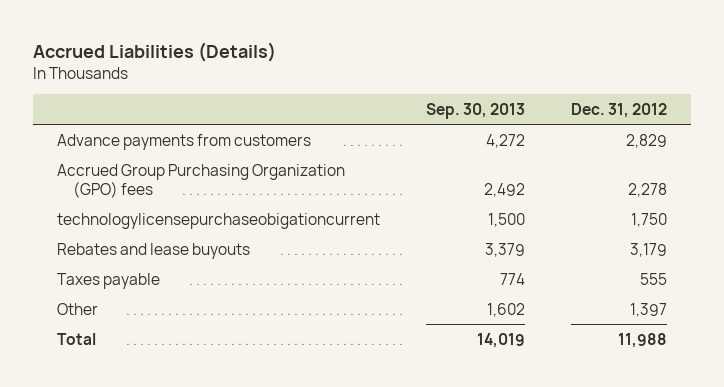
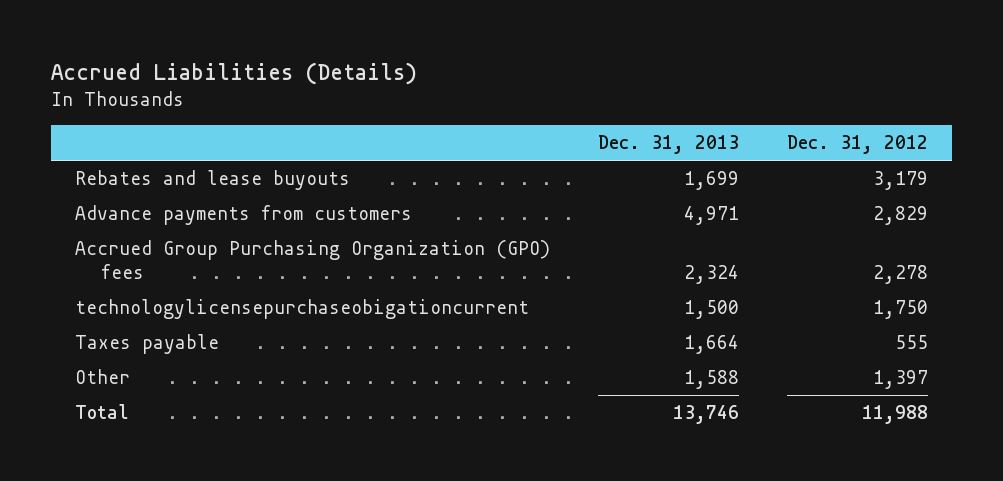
[425,102,525,119] Sep. 30, 2013 -> none
none -> [597,134,739,154] Dec. 31, 2013
[56,242,250,259] Rebates and lease buyouts -> [74,170,350,191] Rebates and lease buyouts

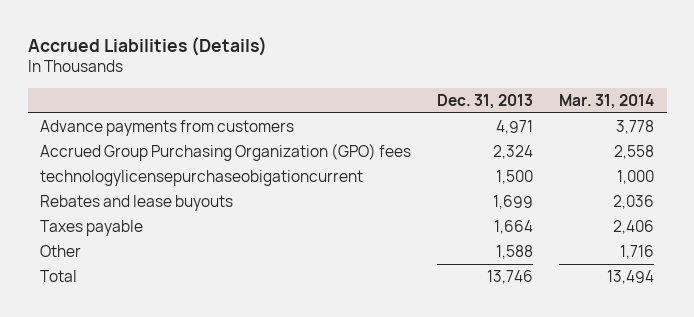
[786,134,928,154] Dec. 31, 2012 -> none
none -> [558,93,654,109] Mar. 31, 2014
[74,170,350,191] Rebates and lease buyouts -> [40,194,234,211] Rebates and lease buyouts

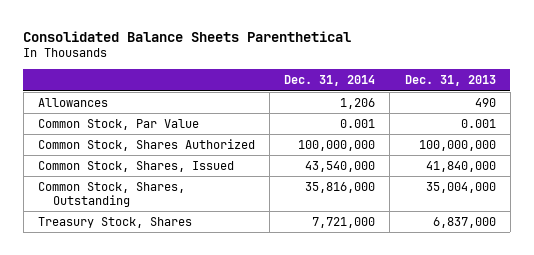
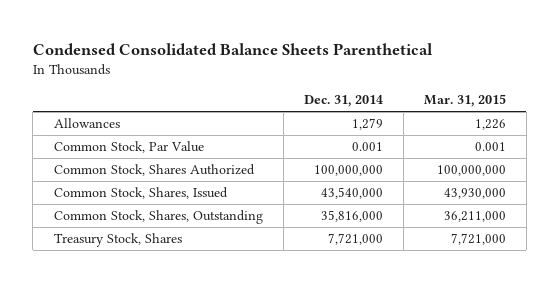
[23,30,352,42] Consolidated Balance Sheets Parenthetical -> [32,42,433,55] Condensed Consolidated Balance Sheets Parenthetical
[404,75,496,87] Dec. 31, 2013 -> none
none -> [423,94,506,108] Mar. 31, 2015
[340,97,376,109] 1,206 -> [351,118,383,131] 1,279

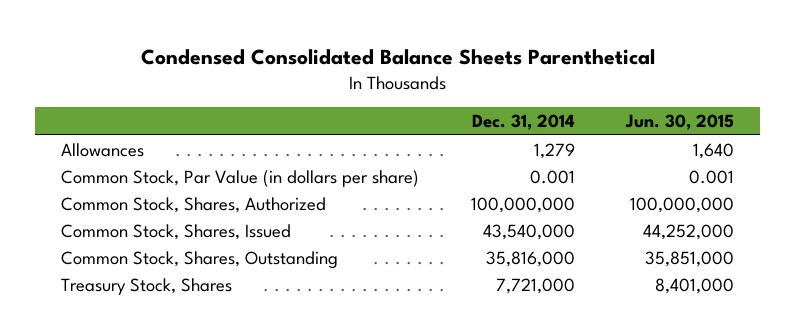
[423,94,506,108] Mar. 31, 2015 -> none
none -> [625,113,735,130] Jun. 30, 2015
[53,141,204,154] Common Stock, Par Value -> [60,169,419,187] Common Stock, Par Value (in dollars per share)
[53,164,255,177] Common Stock, Shares Authorized -> [60,196,326,213] Common Stock, Shares, Authorized

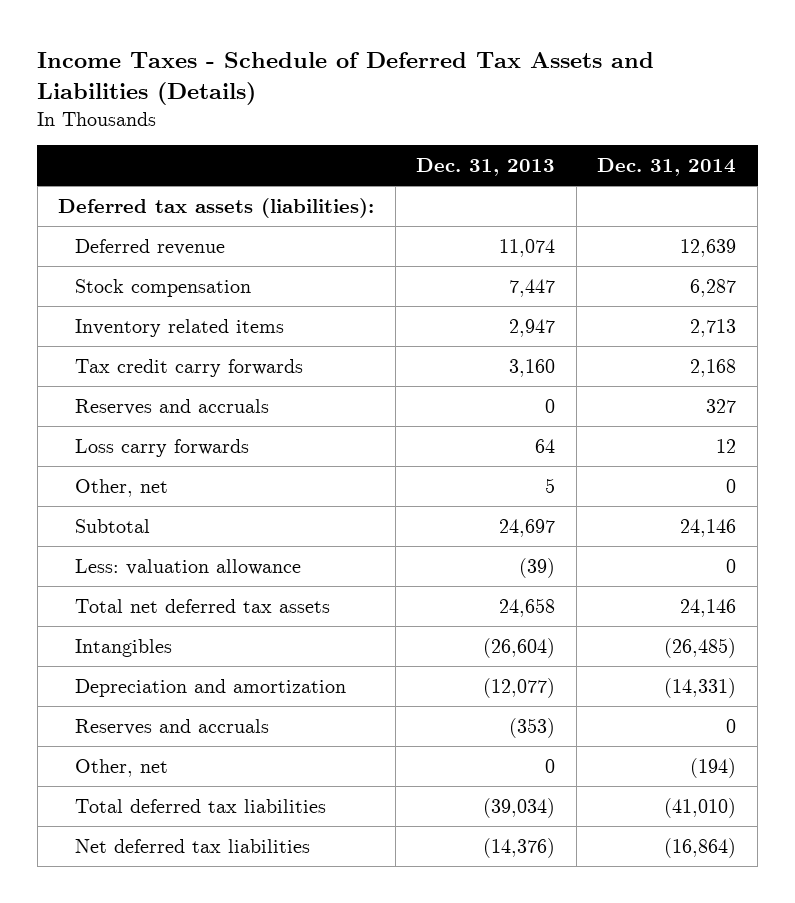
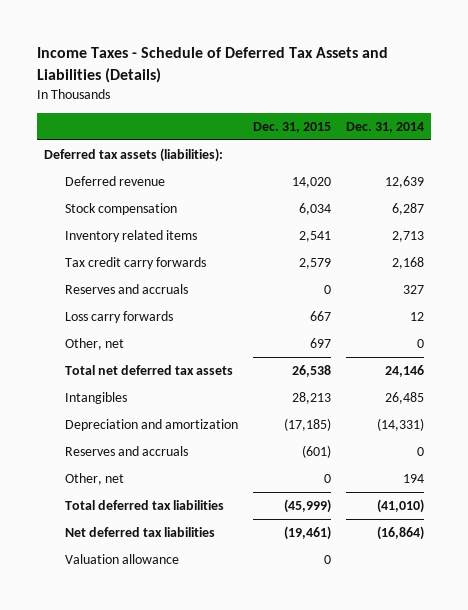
[416,158,556,177] Dec. 31, 2013 -> none
none -> [252,121,331,133] Dec. 31, 2015
[74,518,150,533] Subtotal -> none
[74,558,301,575] Less: valuation allowance -> none
[664,637,737,658] (26,485) -> [384,392,424,405] 26,485
[690,757,737,778] (194) -> [402,474,424,484] 194
none -> [65,554,180,565] Valuation allowance

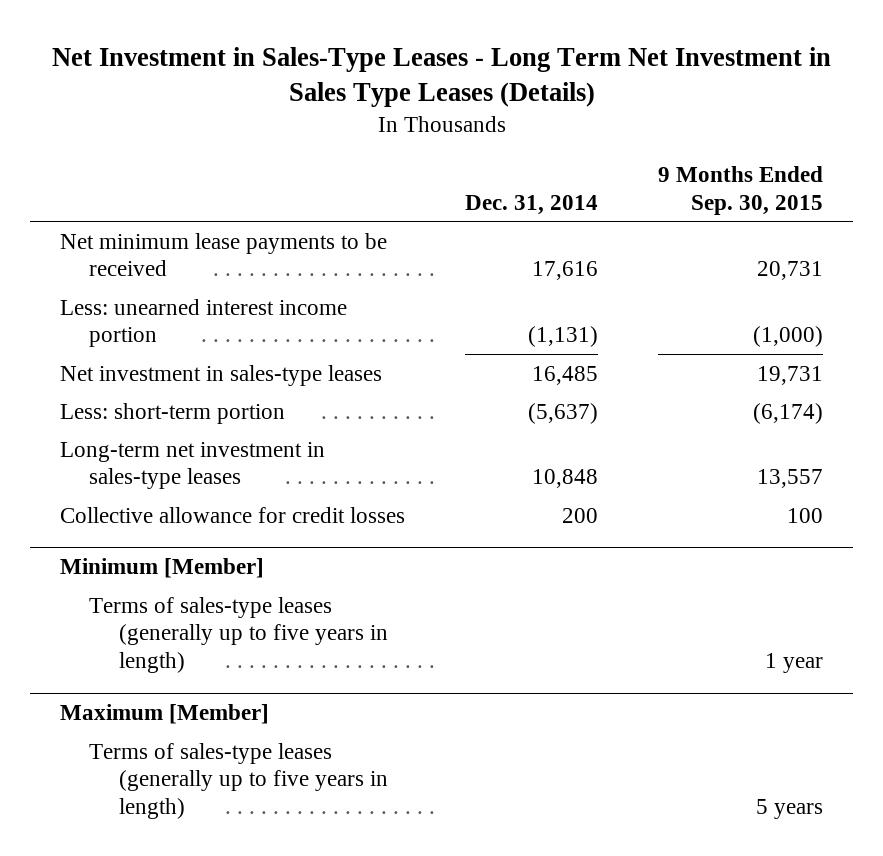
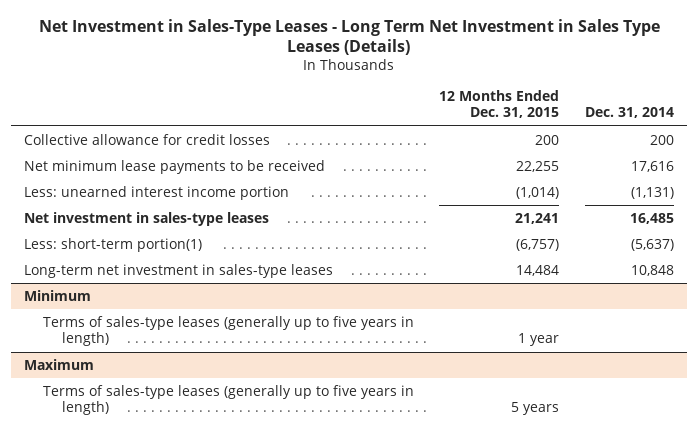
[657,165,823,215] 9 Months Ended Sep. 30, 2015 -> none
none -> [439,90,560,119] 12 Months Ended Dec. 31, 2015
[60,506,406,523] Collective allowance for credit losses -> [23,133,270,145] Collective allowance for credit losses
[60,402,286,424] Less: short-term portion -> [23,237,202,252] Less: short-term portion(1)
[60,558,265,579] Minimum [Member] -> [23,289,91,301] Minimum
[60,704,270,725] Maximum [Member] -> [23,358,94,370] Maximum

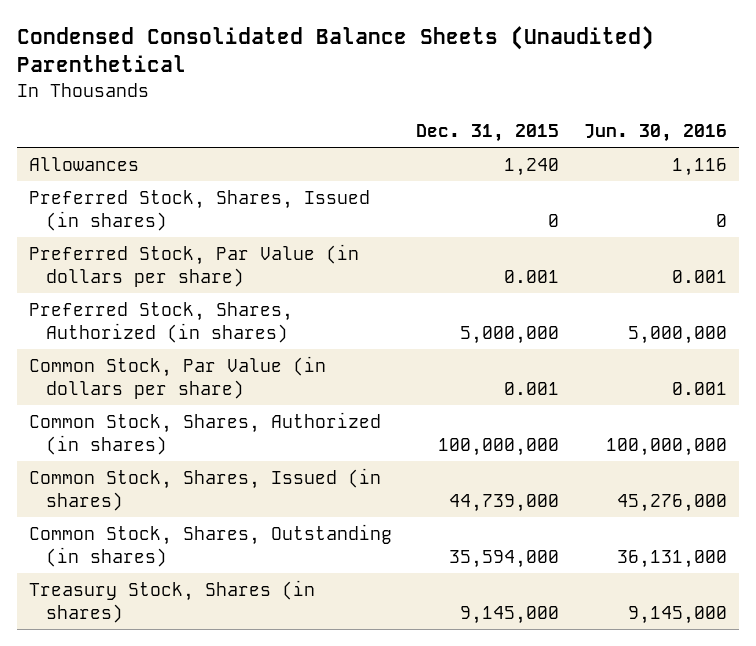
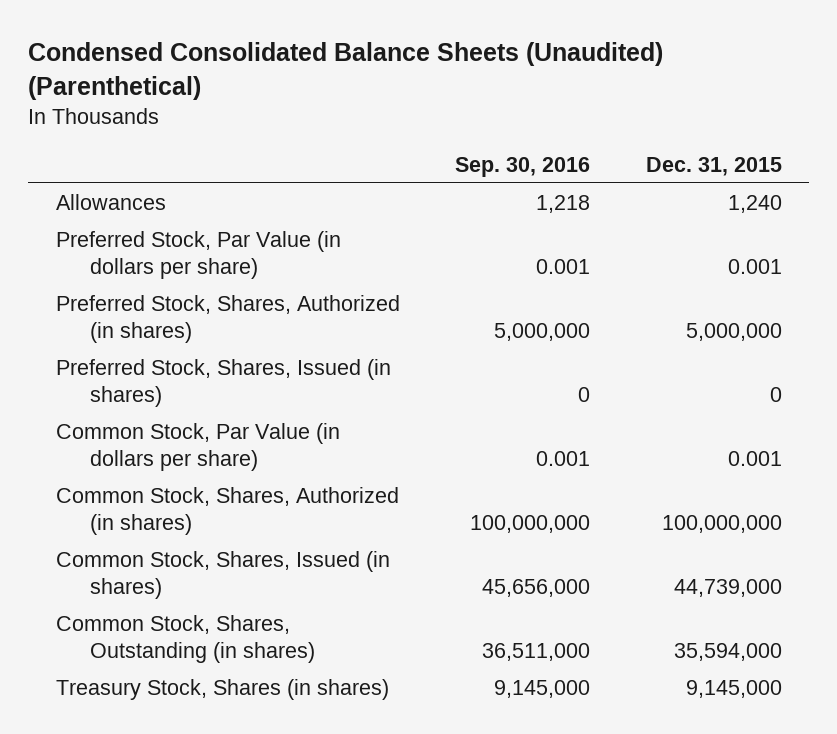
[16,26,654,73] Condensed Consolidated Balance Sheets (Unaudited) Parenthetical -> [28,42,664,100] Condensed Consolidated Balance Sheets (Unaudited) (Parenthetical)
[583,124,727,143] Jun. 30, 2016 -> none
none -> [455,156,591,177] Sep. 30, 2016
[28,189,370,231] Preferred Stock, Shares, Issued (in shares) -> [55,359,391,407] Preferred Stock, Shares, Issued (in shares)

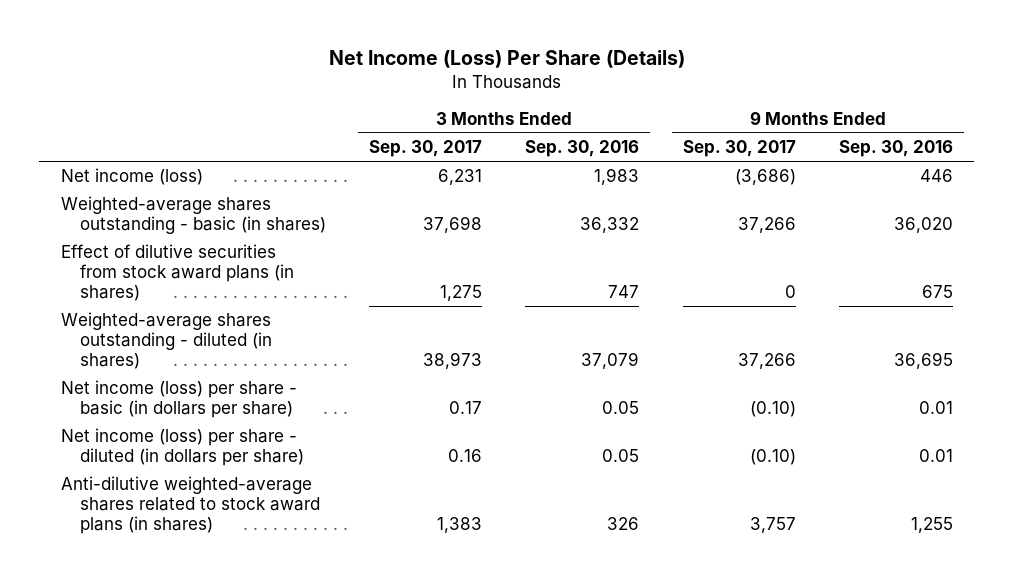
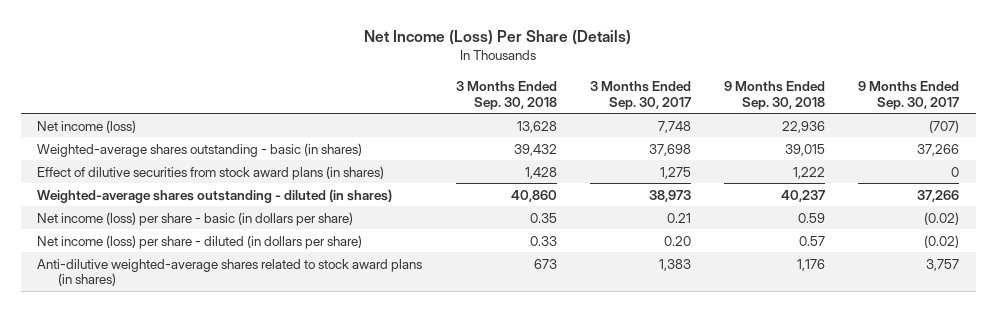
[525,140,640,158] Sep. 30, 2016 -> none
[838,140,953,158] Sep. 30, 2016 -> none
none -> [455,80,557,110] 3 Months Ended Sep. 30, 2018
none -> [724,80,826,110] 9 Months Ended Sep. 30, 2018
[438,169,483,186] 6,231 -> [657,120,691,133] 7,748
[734,169,796,186] (3,686) -> [929,119,960,133] (707)
[449,401,483,415] 0.17 -> [666,212,691,223] 0.21
[749,401,796,418] (0.10) -> [924,211,960,225] (0.02)
[448,449,483,463] 0.16 -> [663,235,691,246] 0.20
[749,449,796,466] (0.10) -> [924,234,960,248] (0.02)

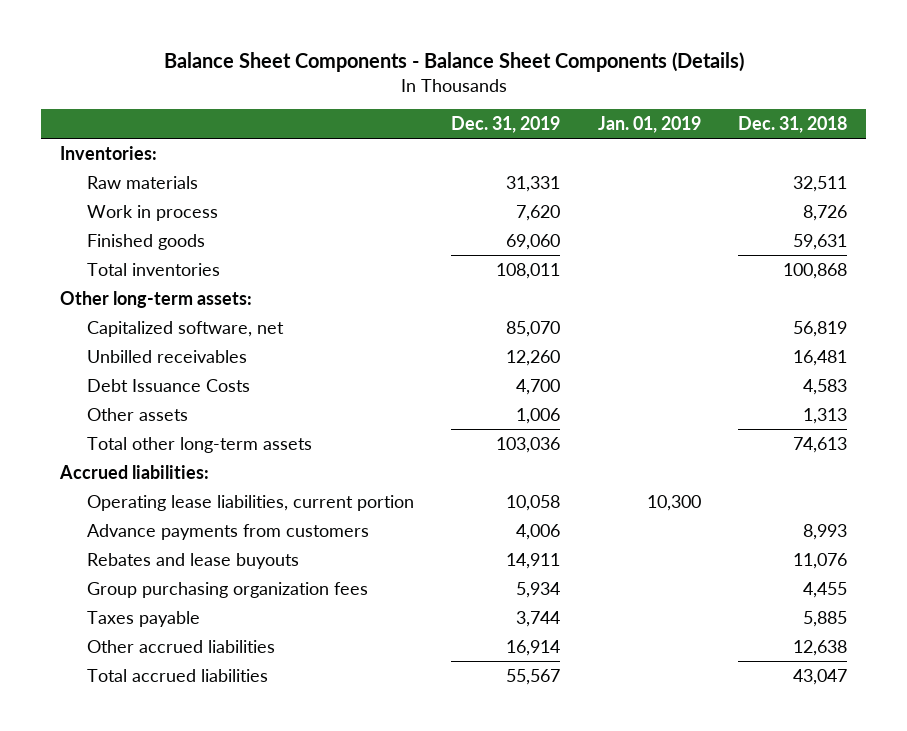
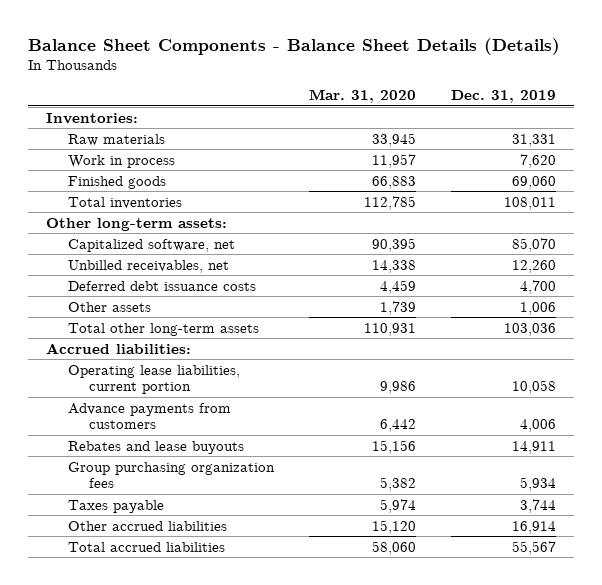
[163,52,744,73] Balance Sheet Components - Balance Sheet Components (Details) -> [28,37,561,55] Balance Sheet Components - Balance Sheet Details (Details)
[597,116,701,134] Jan. 01, 2019 -> none
[738,116,848,134] Dec. 31, 2018 -> none
none -> [308,89,416,104] Mar. 31, 2020
[86,349,247,363] Unbilled receivables -> [67,259,229,273] Unbilled receivables, net
[86,378,250,392] Debt Issuance Costs -> [67,280,256,291] Deferred debt issuance costs

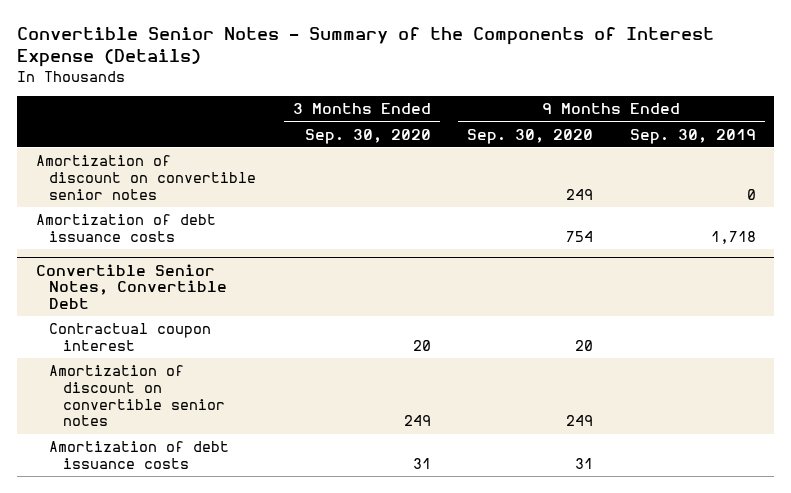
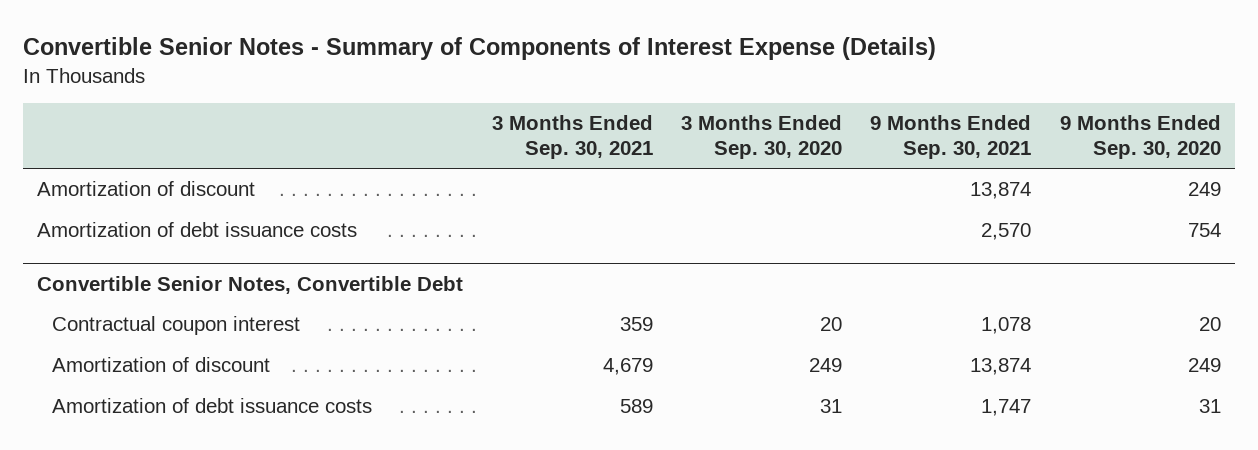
[17,26,715,68] Convertible Senior Notes - Summary of the Components of Interest Expense (Details) -> [23,36,937,60] Convertible Senior Notes - Summary of Components of Interest Expense (Details)
[629,128,756,144] Sep. 30, 2019 -> none
none -> [491,115,653,160] 3 Months Ended Sep. 30, 2021
none -> [870,115,1032,160] 9 Months Ended Sep. 30, 2021
[35,155,257,200] Amortization of discount on convertible senior notes -> [37,181,256,197] Amortization of discount
[49,365,226,427] Amortization of discount on convertible senior notes -> [52,357,271,373] Amortization of discount

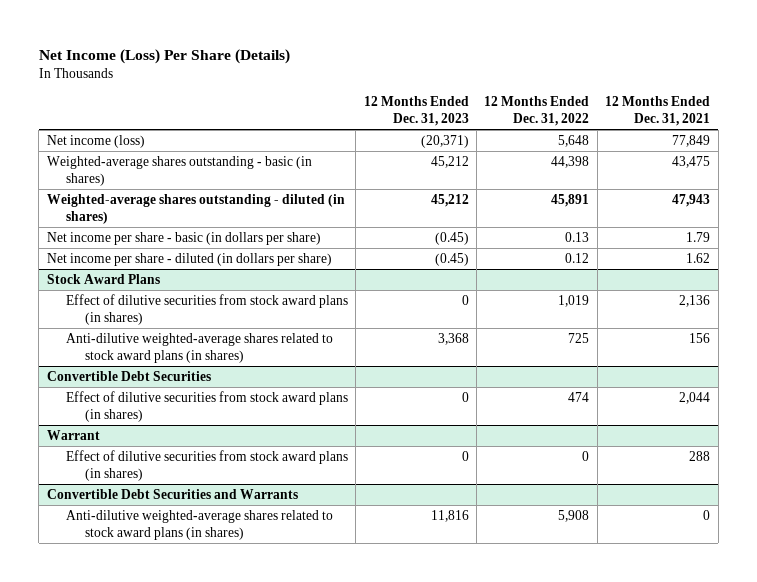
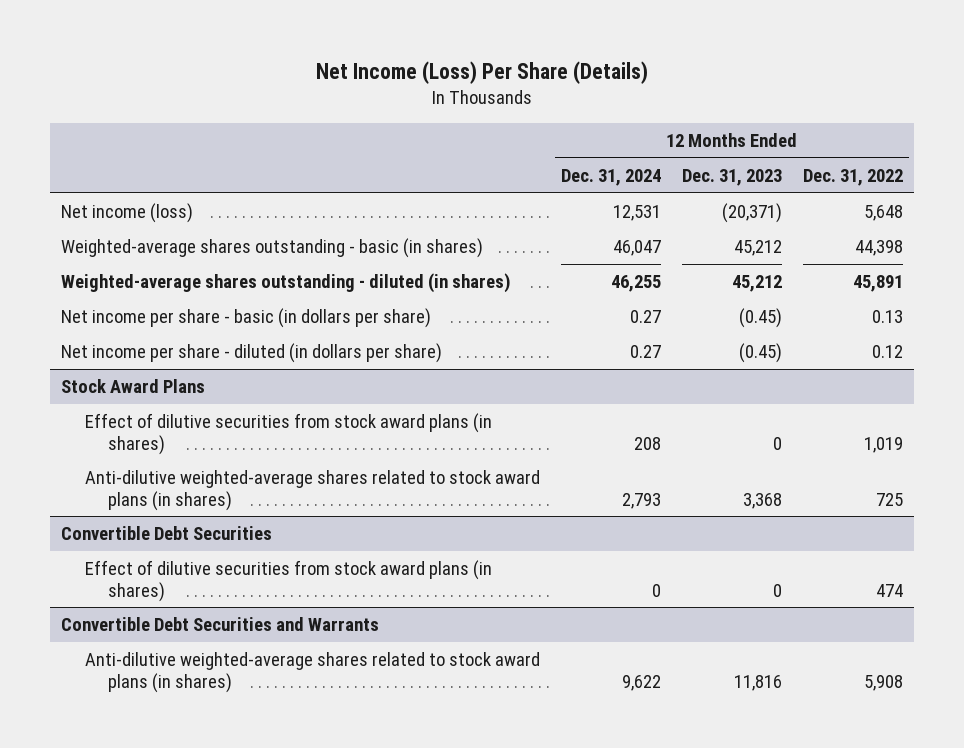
[605,96,711,126] 12 Months Ended Dec. 31, 2021 -> none
none -> [560,168,661,186] Dec. 31, 2024
[46,430,100,441] Warrant -> none
[65,450,348,481] Effect of dilutive securities from stock award plans (in shares) -> none

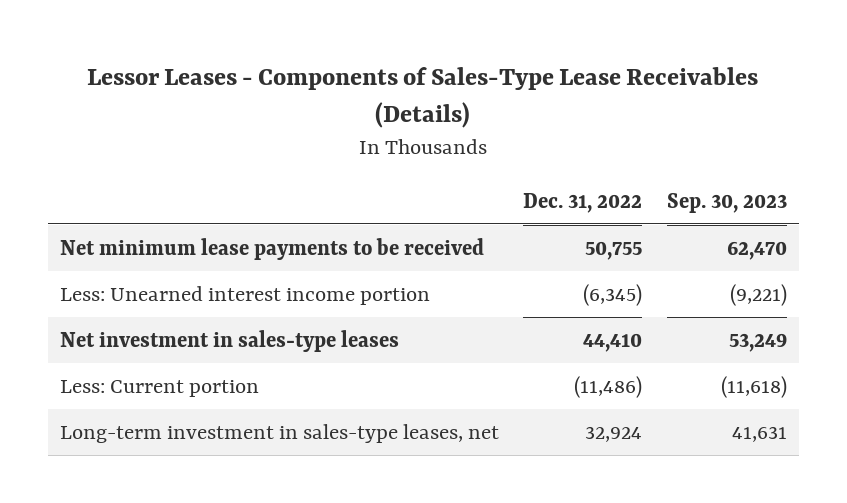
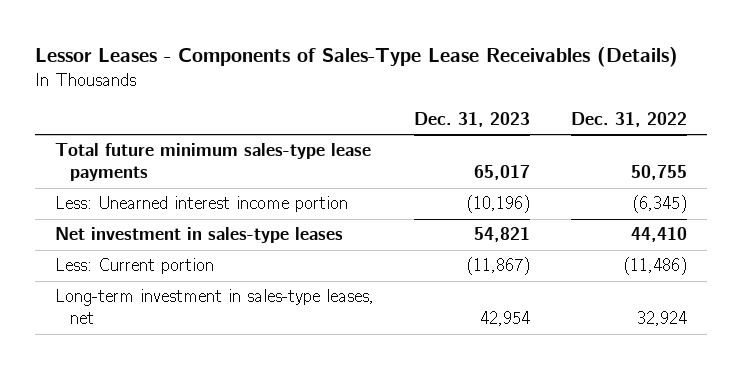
[666,192,787,213] Sep. 30, 2023 -> none
none -> [414,111,531,127] Dec. 31, 2023
[60,237,485,260] Net minimum lease payments to be received -> [55,143,372,182] Total future minimum sales-type lease payments

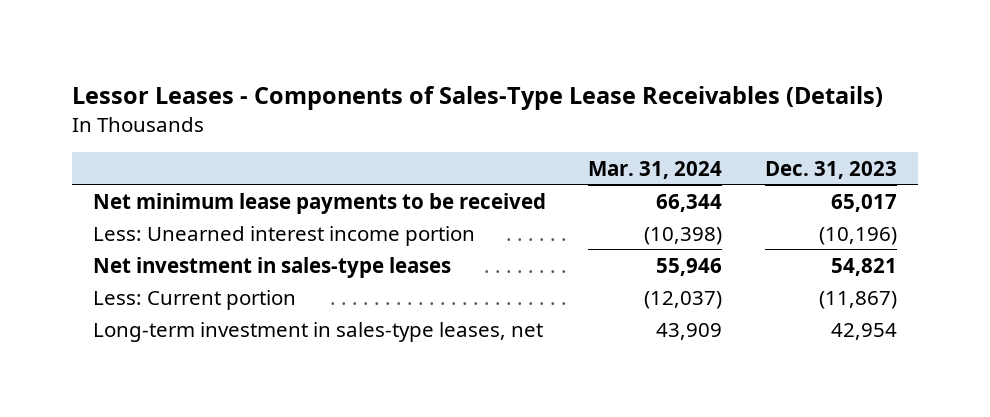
[570,111,687,127] Dec. 31, 2022 -> none
none -> [588,160,723,179] Mar. 31, 2024
[55,143,372,182] Total future minimum sales-type lease payments -> [92,192,546,214] Net minimum lease payments to be received

